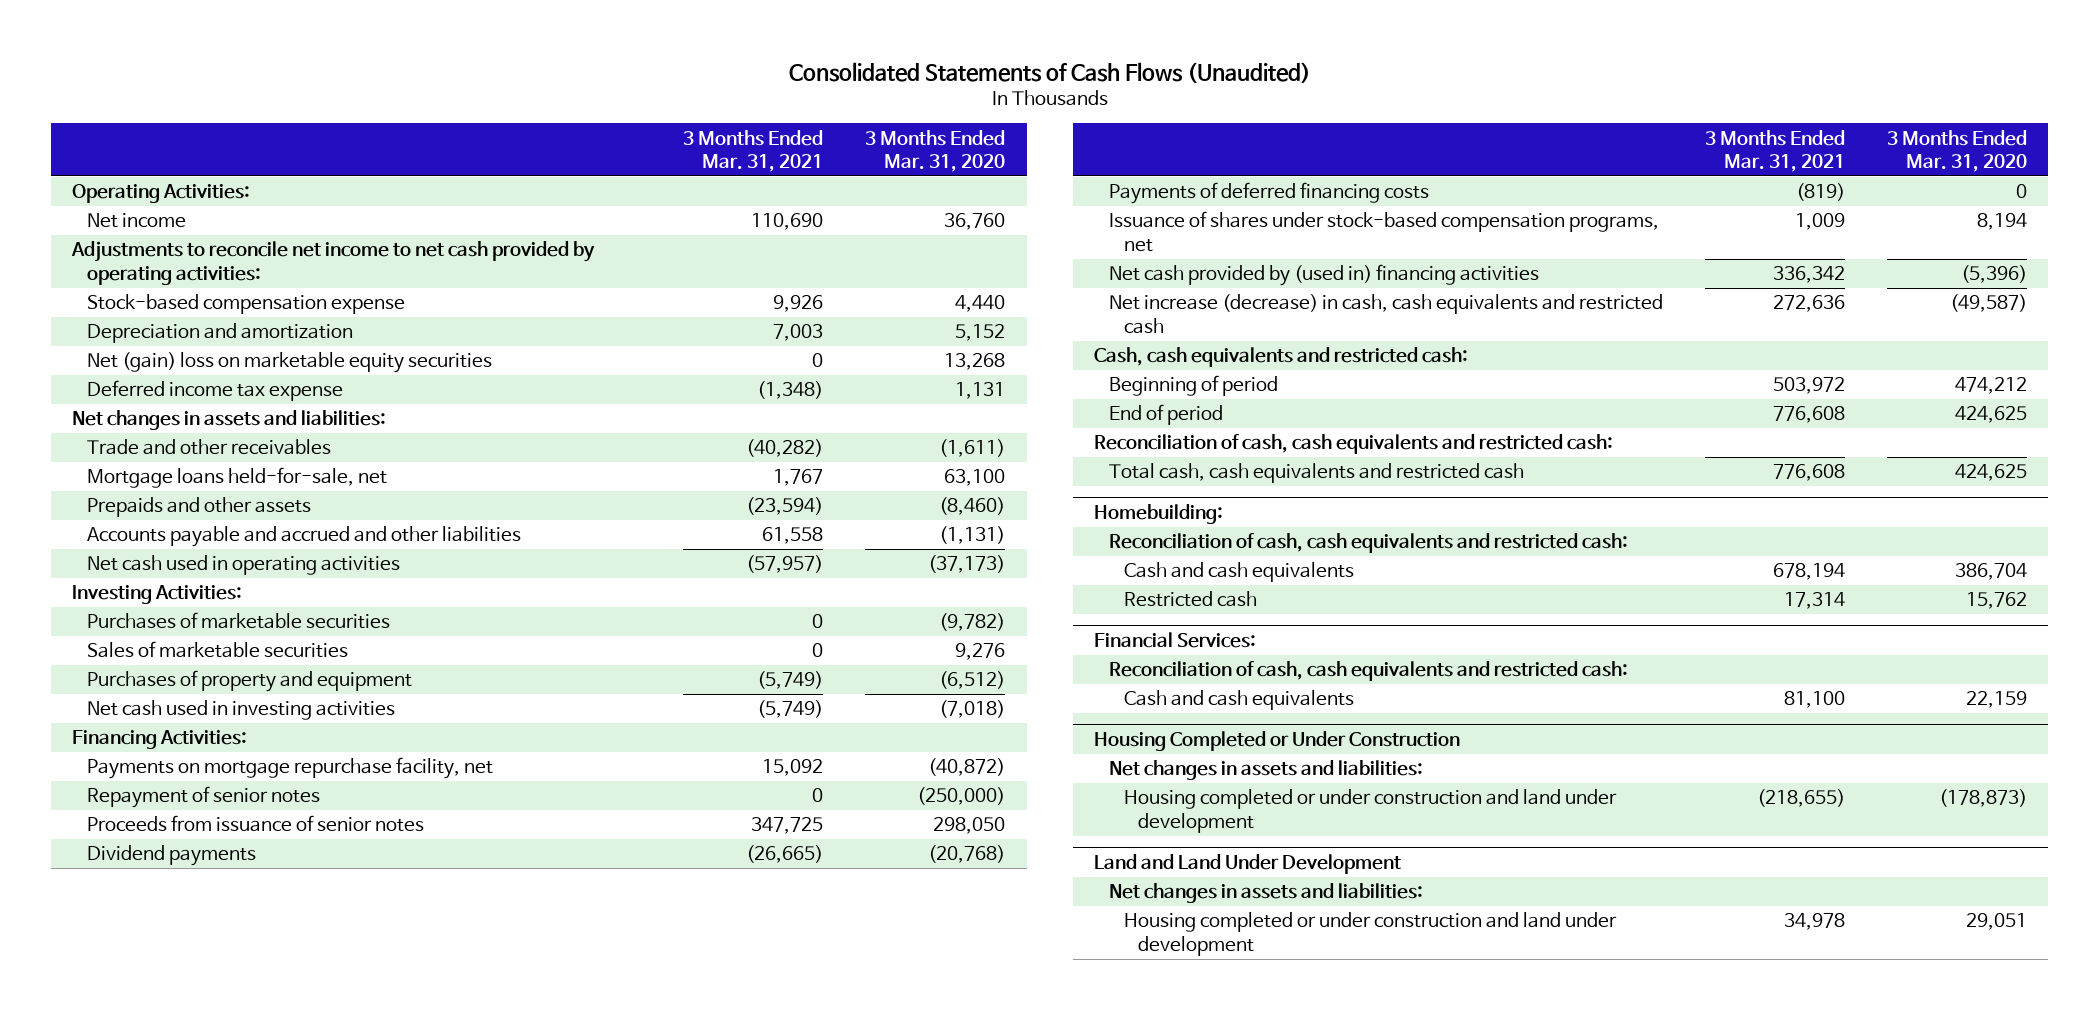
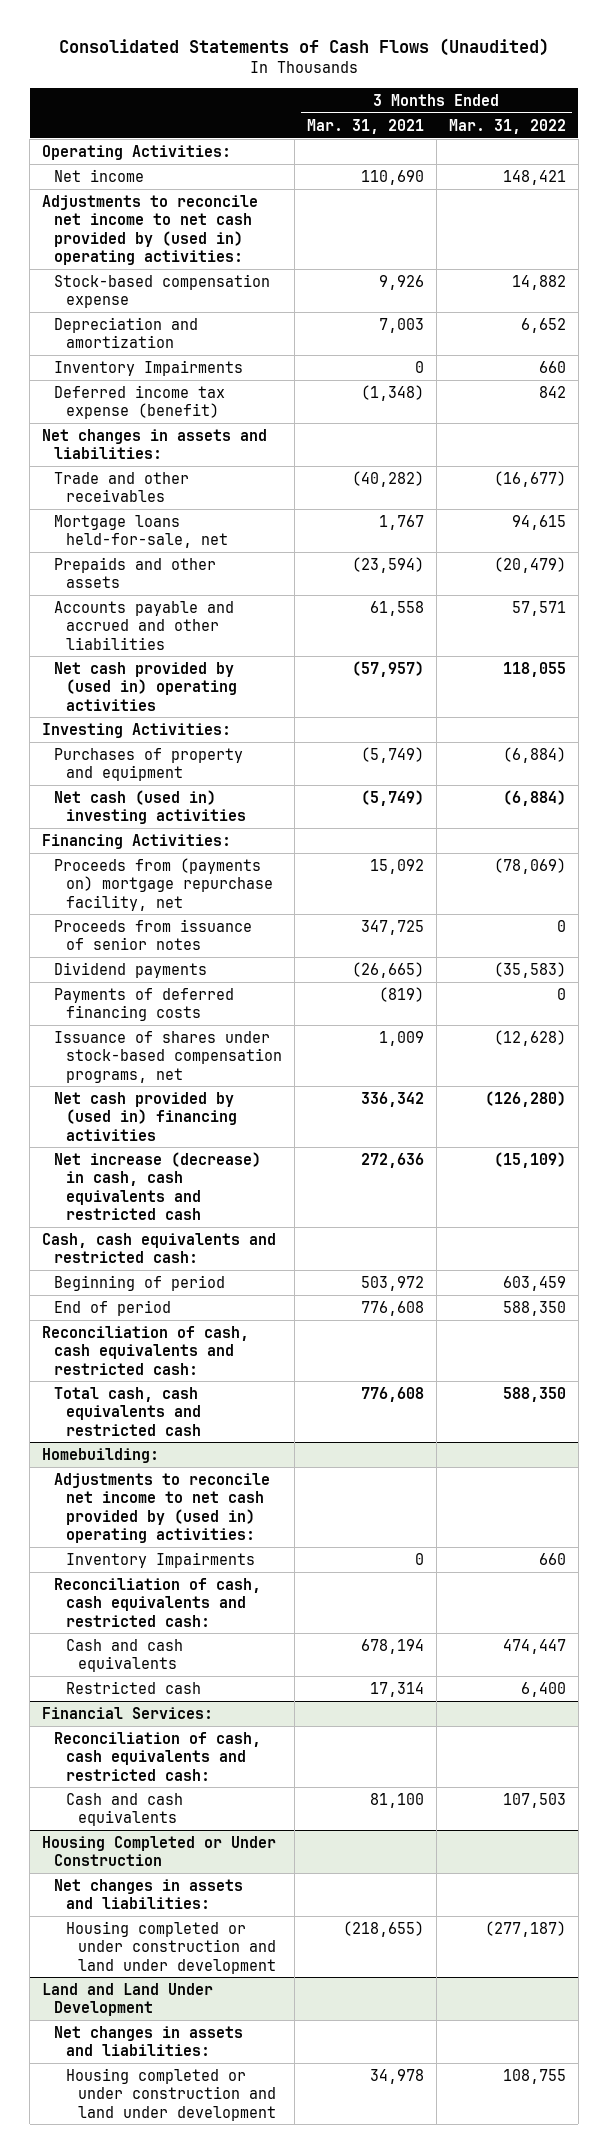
[865,129,1006,172] 3 Months Ended Mar. 31, 2020 -> none
none -> [448,118,566,134] Mar. 31, 2022
[71,241,596,285] Adjustments to reconcile net income to net cash provided by operating activities: -> [42,194,259,266] Adjustments to reconcile net income to net cash provided by (used in) operating activities:
[86,352,492,374] Net (gain) loss on marketable equity securities -> none
none -> [54,359,244,376] Inventory Impairments
[86,380,343,402] Deferred income tax expense -> [54,384,226,420] Deferred income tax expense (benefit)
[86,555,400,576] Net cash used in operating activities -> [54,661,238,711] Net cash provided by (used in) operating activities
[86,612,390,630] Purchases of marketable securities -> none
[86,641,348,659] Sales of marketable securities -> none
[86,700,395,721] Net cash used in investing activities -> [54,789,247,825] Net cash (used in) investing activities
[86,786,320,809] Repayment of senior notes -> none
[86,757,493,780] Payments on mortgage repurchase facility, net -> [54,857,274,911] Proceeds from (payments on) mortgage repurchase facility, net
none -> [54,1472,271,1544] Adjustments to reconcile net income to net cash provided by (used in) operating activities:
none -> [66,1551,256,1568] Inventory Impairments

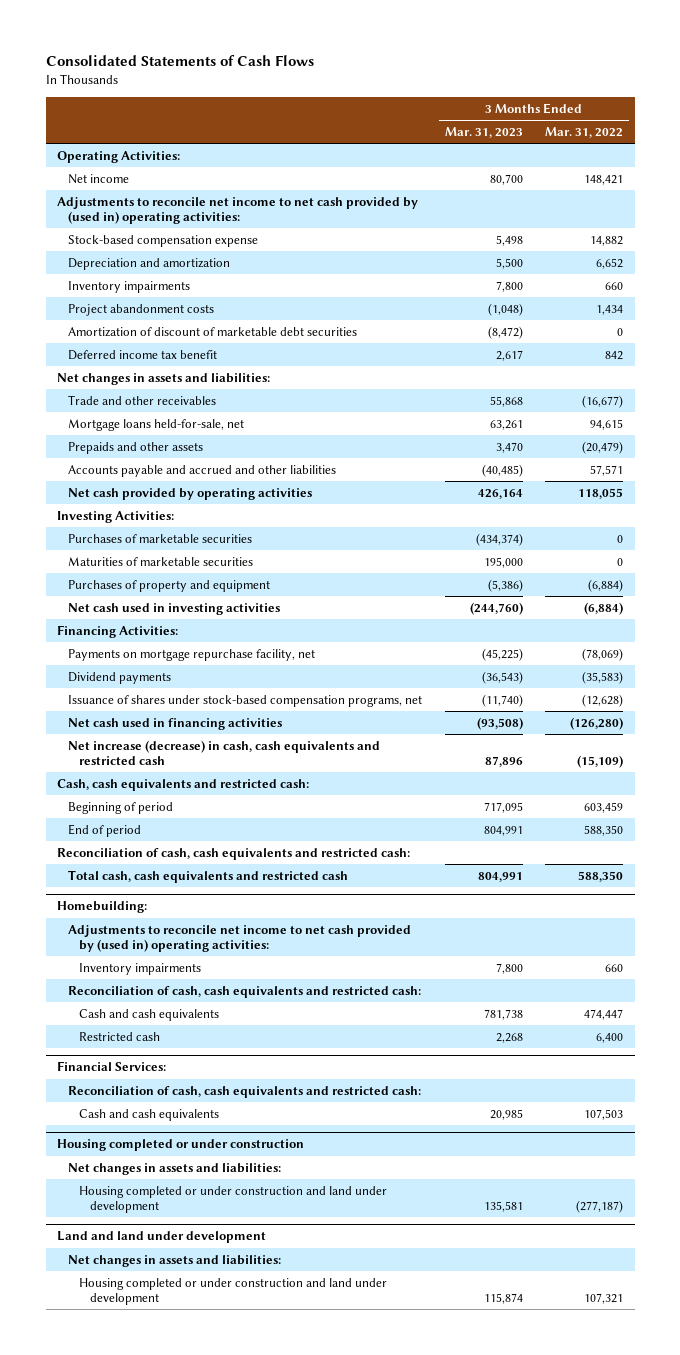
[59,38,550,57] Consolidated Statements of Cash Flows (Unaudited) -> [45,55,314,67] Consolidated Statements of Cash Flows
[306,118,424,134] Mar. 31, 2021 -> none
none -> [444,126,523,138] Mar. 31, 2023
[54,359,244,376] Inventory Impairments -> [68,280,191,293] Inventory impairments
none -> [68,303,215,316] Project abandonment costs
none -> [68,326,358,337] Amortization of discount of marketable debt securities
[54,384,226,420] Deferred income tax expense (benefit) -> [68,349,218,360] Deferred income tax benefit
[54,661,238,711] Net cash provided by (used in) operating activities -> [68,487,313,500] Net cash provided by operating activities
none -> [68,533,253,543] Purchases of marketable securities
none -> [68,556,254,566] Maturities of marketable securities
[54,789,247,825] Net cash (used in) investing activities -> [68,602,281,615] Net cash used in investing activities
[54,918,253,951] Proceeds from issuance of senior notes -> none
[54,857,274,911] Proceeds from (payments on) mortgage repurchase facility, net -> [68,648,316,661] Payments on mortgage repurchase facility, net
[54,987,235,1022] Payments of deferred financing costs -> none
[54,1091,238,1141] Net cash provided by (used in) financing activities -> [68,717,283,730] Net cash used in financing activities
[66,1551,256,1568] Inventory Impairments -> [79,962,202,975] Inventory impairments
[42,1835,277,1867] Housing Completed or Under Construction -> [57,1139,305,1152] Housing completed or under construction
[42,1982,214,2017] Land and Land Under Development -> [57,1231,267,1244] Land and land under development
[502,2068,566,2084] 108,755 -> [584,1292,624,1304] 107,321

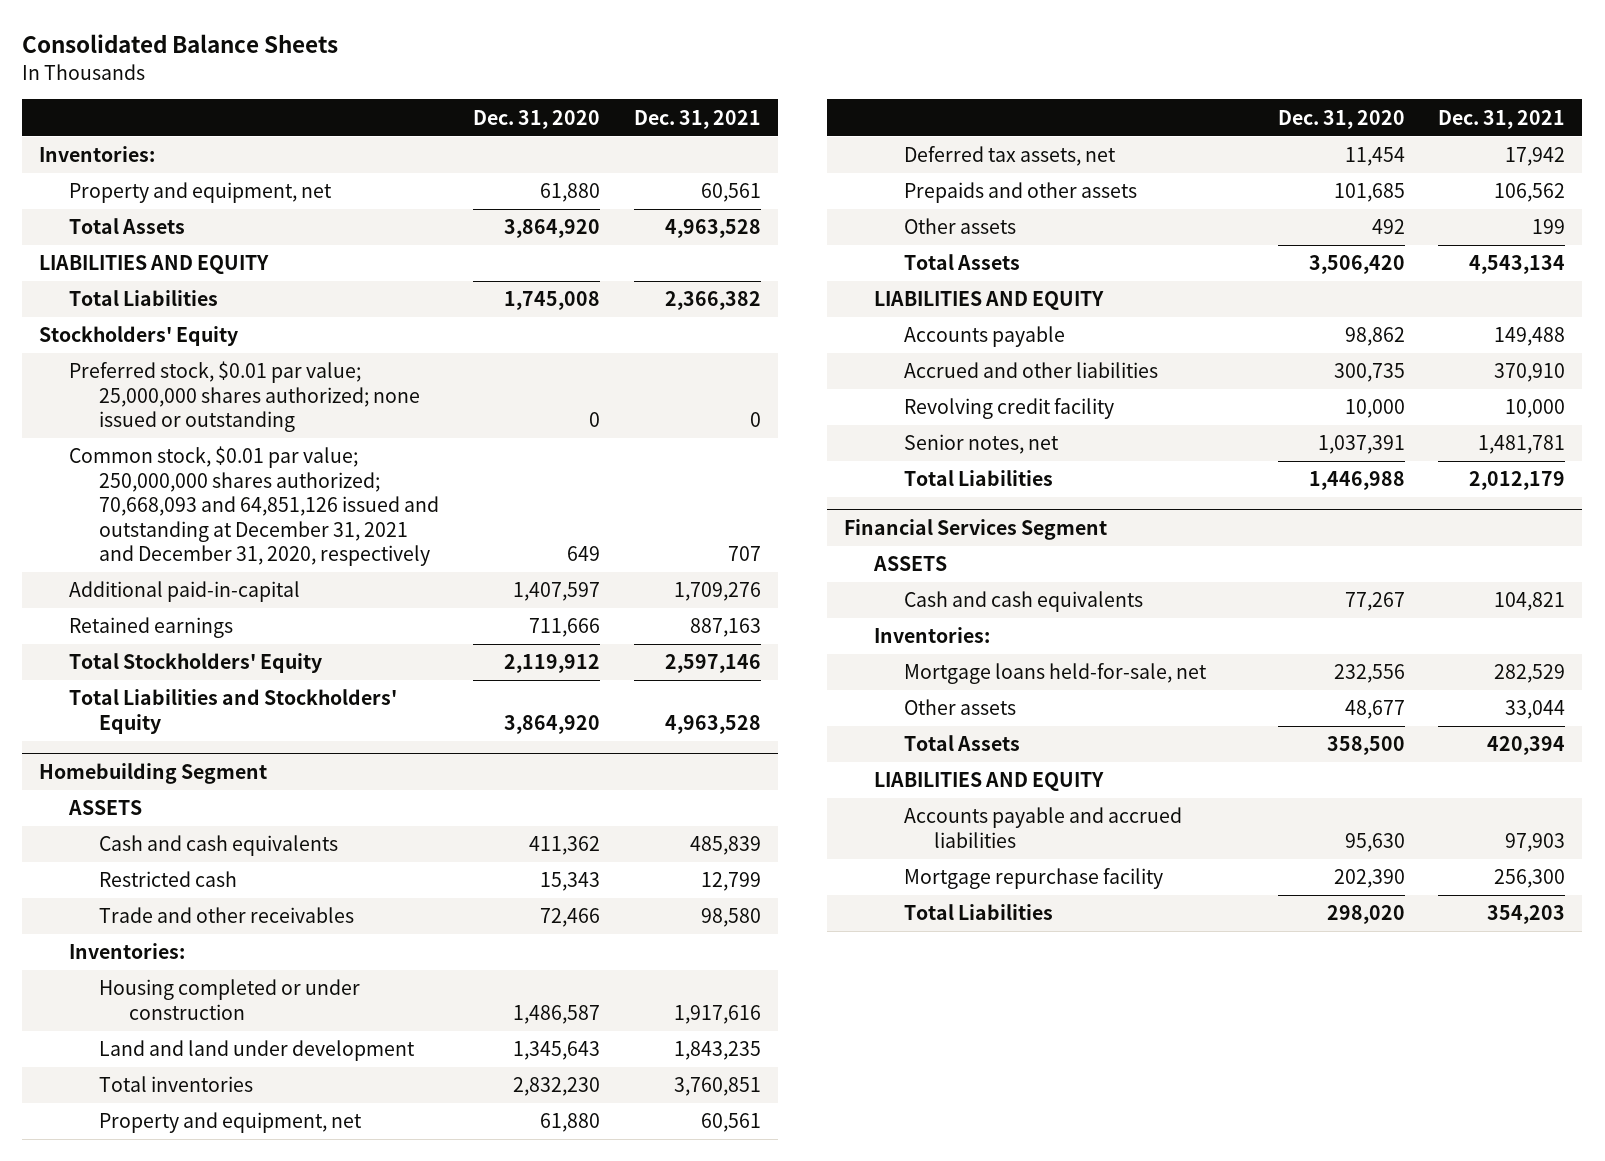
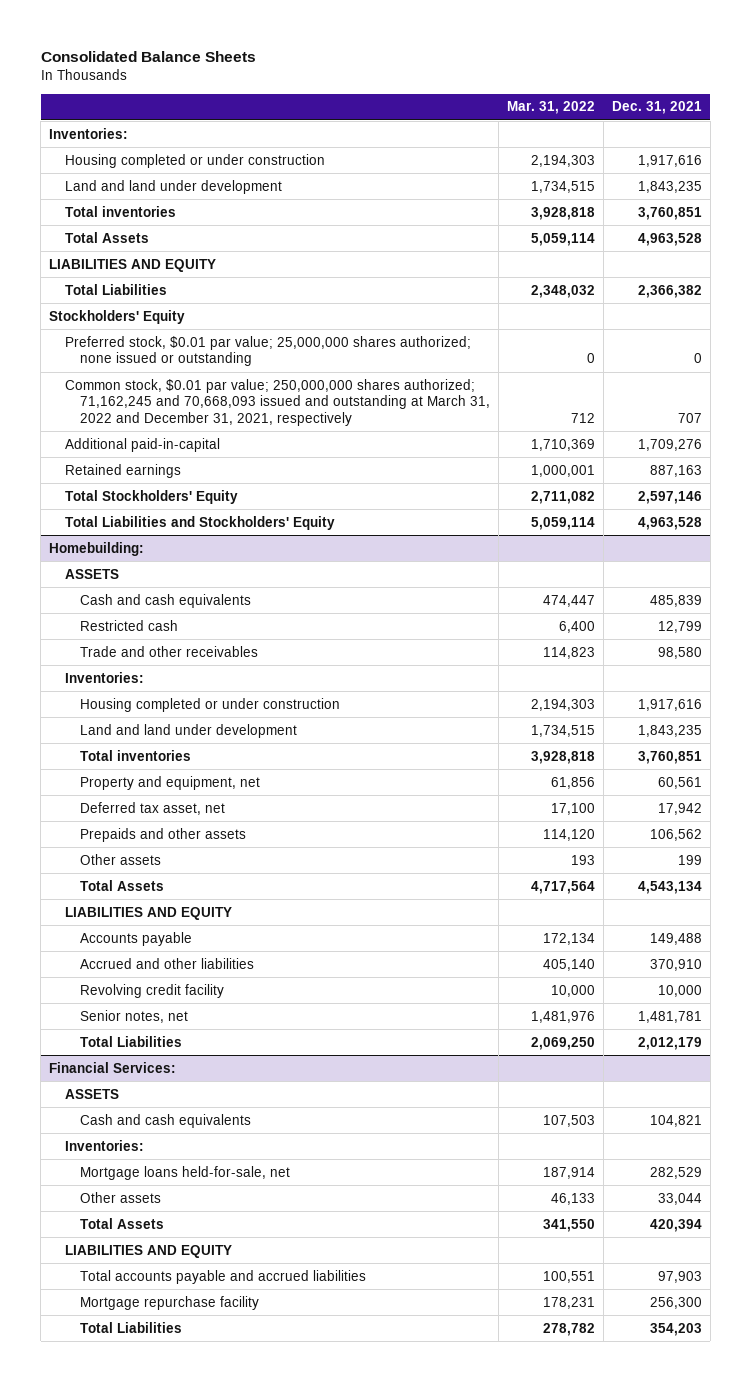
[473,109,601,129] Dec. 31, 2020 -> none
none -> [507,101,596,115] Mar. 31, 2022
[69,182,333,204] Property and equipment, net -> none
none -> [64,153,325,168] Housing completed or under construction
none -> [64,179,282,194] Land and land under development
none -> [64,205,176,217] Total inventories
[69,446,440,567] Common stock, $0.01 par value; 250,000,000 shares authorized; 70,668,093 and 64,851,126 issued and outstanding at December 31, 2021 and December 31, 2020, respectively -> [64,378,491,426] Common stock, $0.01 par value; 250,000,000 shares authorized; 71,162,245 and 70,668,093 issued and outstanding at March 31, 2022 and December 31, 2021, respectively
[39,762,268,784] Homebuilding Segment -> [49,541,145,556] Homebuilding:
[903,146,1116,167] Deferred tax assets, net -> [80,801,226,815] Deferred tax asset, net
[843,518,1107,540] Financial Services Segment -> [49,1061,177,1073] Financial Services:
[903,807,1182,848] Accounts payable and accrued liabilities -> [80,1269,367,1284] Total accounts payable and accrued liabilities

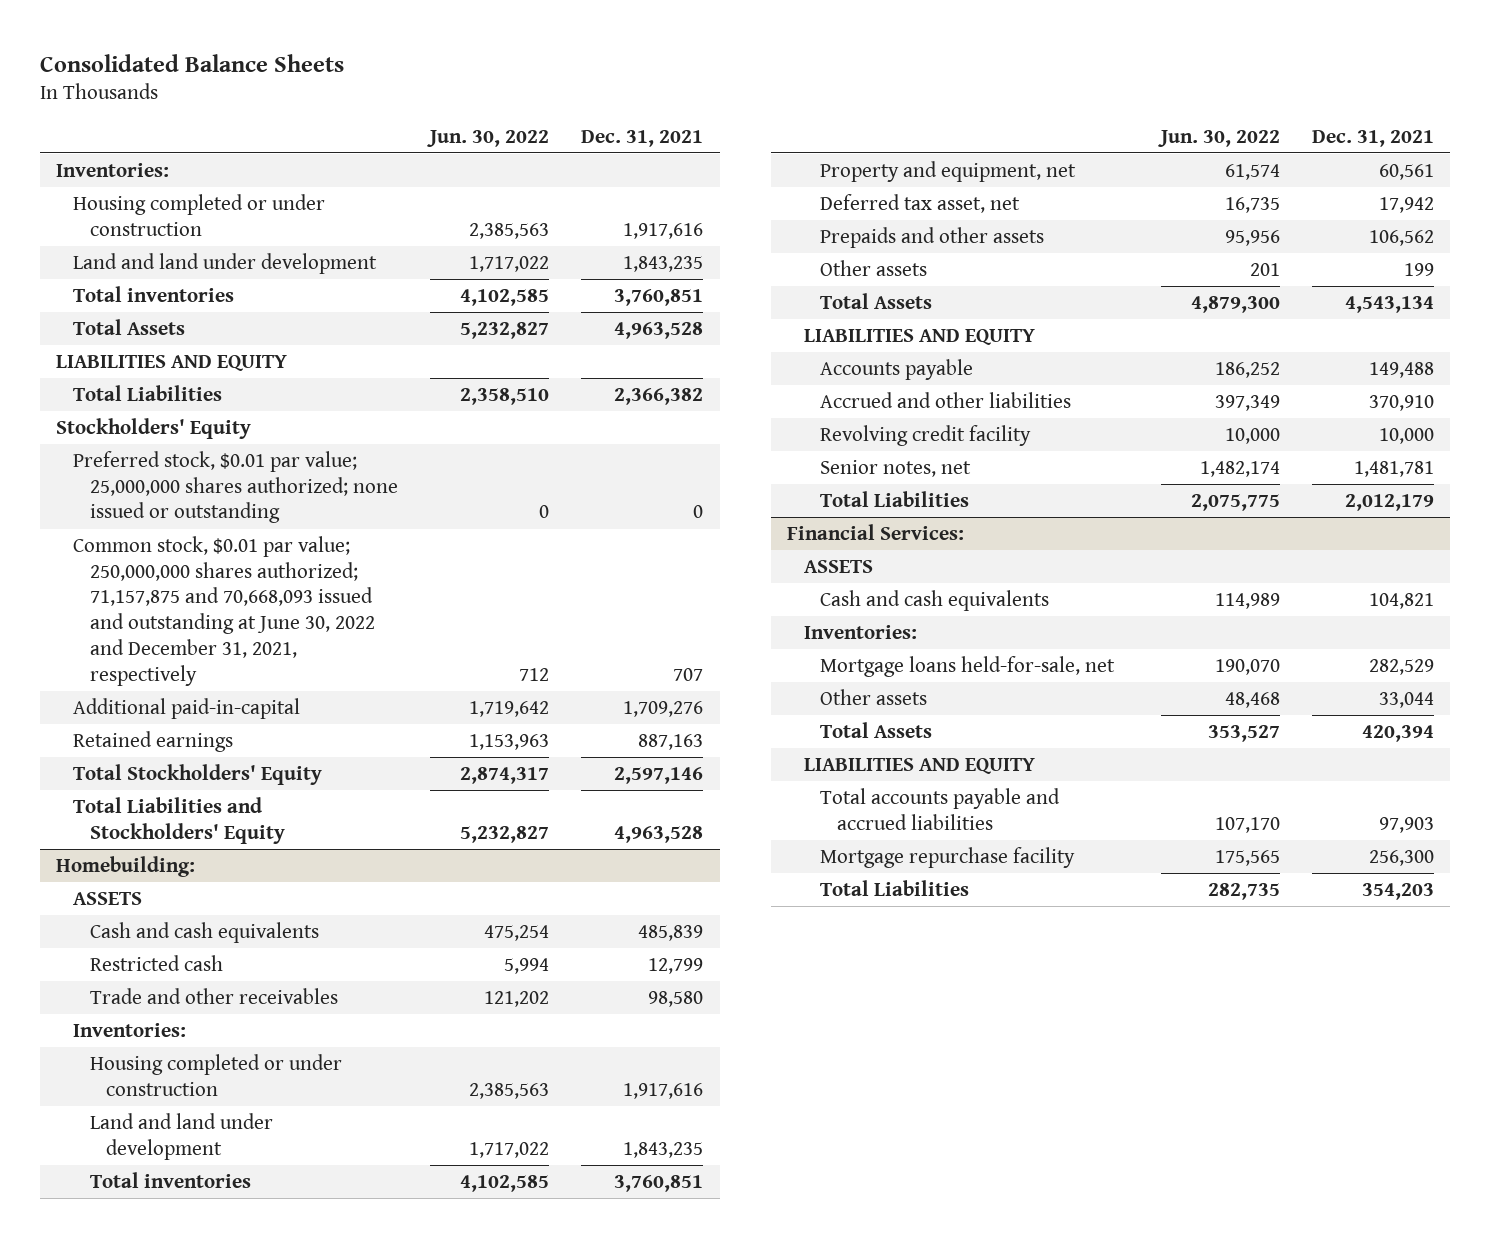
[507,101,596,115] Mar. 31, 2022 -> none
none -> [427,129,550,147] Jun. 30, 2022
[64,378,491,426] Common stock, $0.01 par value; 250,000,000 shares authorized; 71,162,245 and 70,668,093 issued and outstanding at March 31, 2022 and December 31, 2021, respectively -> [72,535,375,686] Common stock, $0.01 par value; 250,000,000 shares authorized; 71,157,875 and 70,668,093 issued and outstanding at June 30, 2022 and December 31, 2021, respectively

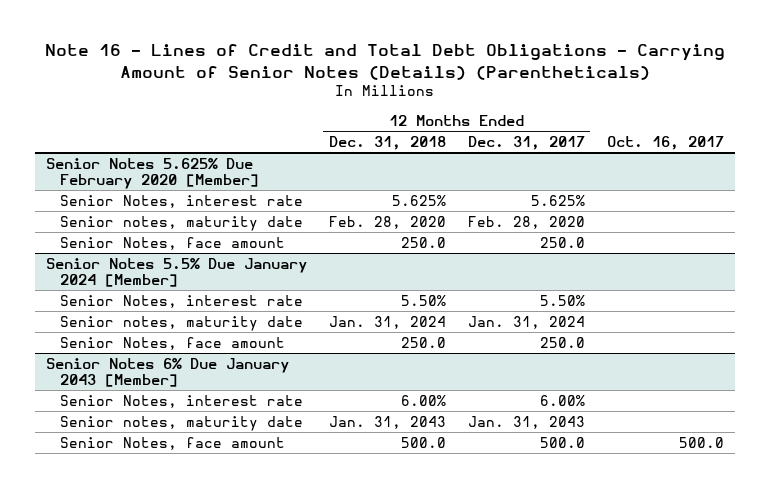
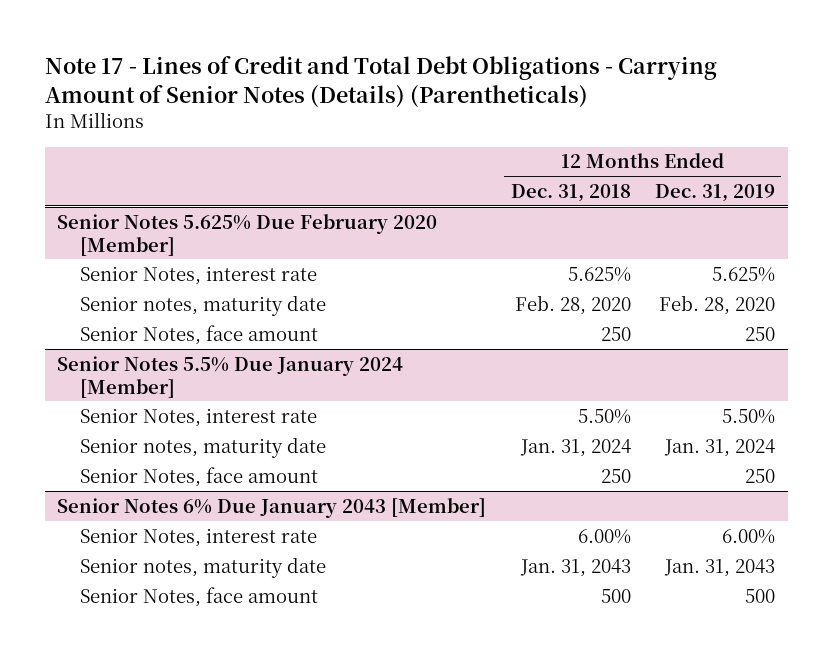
[44,44,725,80] Note 16 - Lines of Credit and Total Debt Obligations - Carrying Amount of Senior Notes (Details) (Parentheticals) -> [44,55,717,108] Note 17 - Lines of Credit and Total Debt Obligations - Carrying Amount of Senior Notes (Details) (Parentheticals)
[467,136,585,151] Dec. 31, 2017 -> none
[606,136,724,151] Oct. 16, 2017 -> none
none -> [655,183,776,202] Dec. 31, 2019
[400,236,446,248] 250.0 -> [600,326,631,341] 250
[400,336,446,348] 250.0 -> [600,468,631,483] 250
[400,436,446,448] 500.0 -> [600,588,631,603] 500

